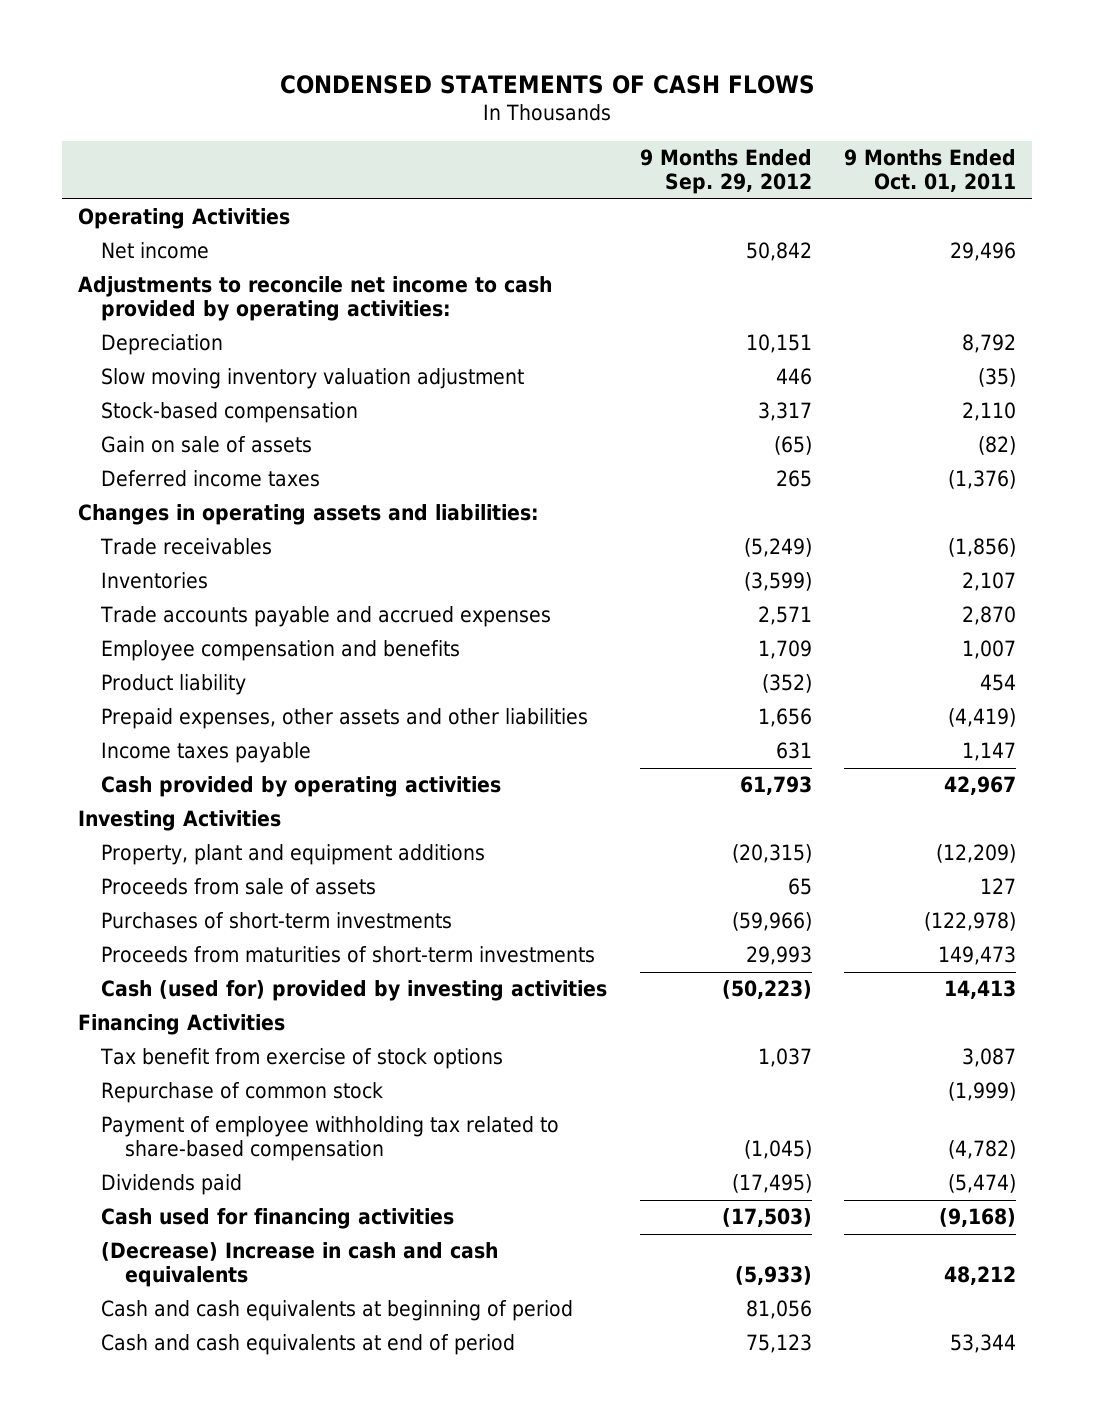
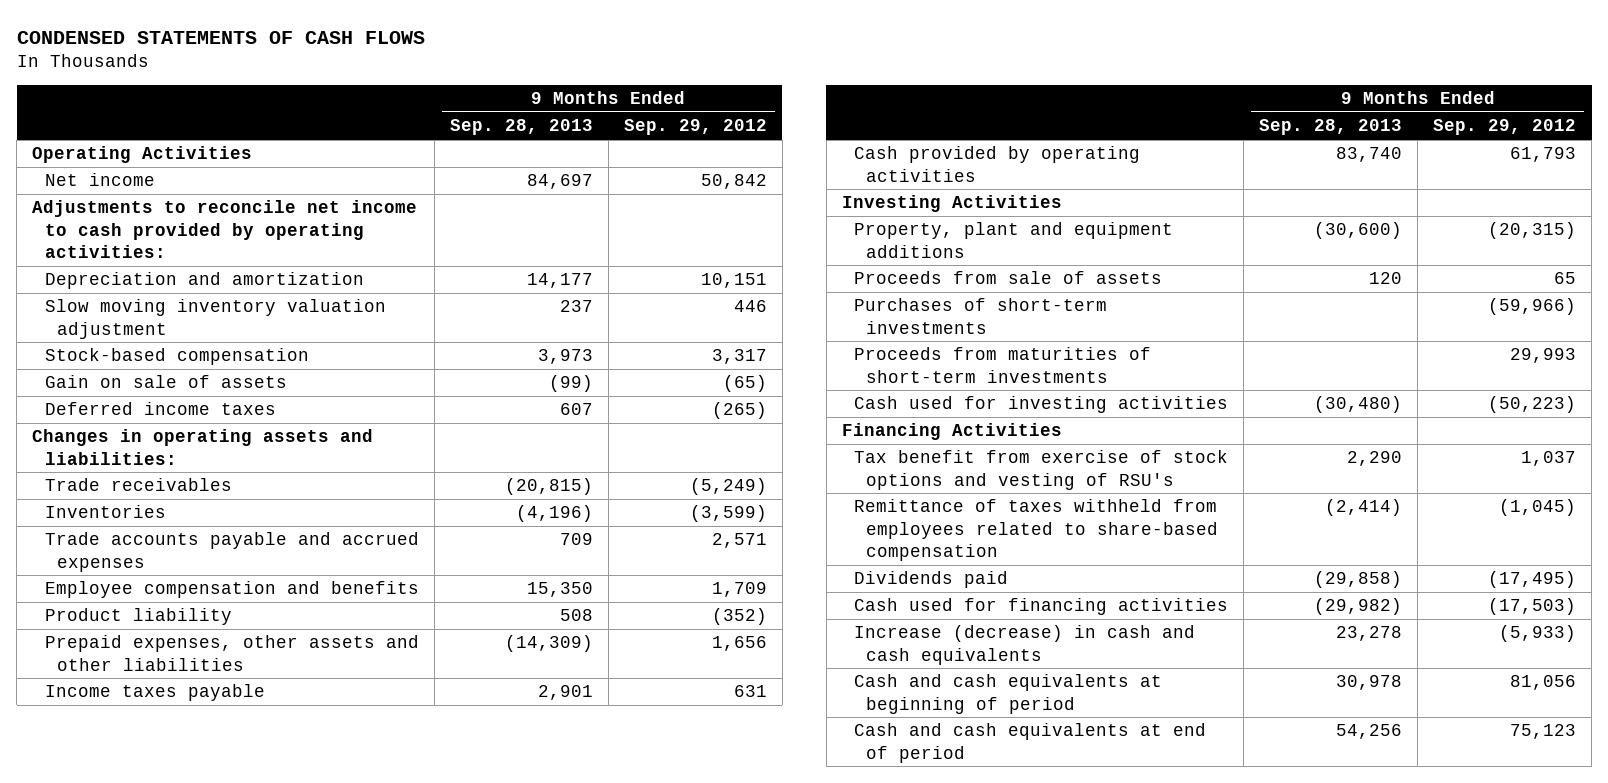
[843,148,1016,193] 9 Months Ended Oct. 01, 2011 -> none
none -> [449,119,593,136] Sep. 28, 2013
[101,334,224,356] Depreciation -> [44,272,364,290] Depreciation and amortization
[775,470,812,488] 265 -> [711,402,767,420] (265)
[101,980,608,1002] Cash (used for) provided by investing activities -> [854,396,1229,414] Cash used for investing activities
[101,1082,384,1104] Repurchase of common stock -> none
[100,1048,504,1070] Tax benefit from exercise of stock options -> [854,450,1229,490] Tax benefit from exercise of stock options and vesting of RSU's
[101,1116,560,1162] Payment of employee withholding tax related to share-based compensation -> [854,499,1219,561] Remittance of taxes withheld from employees related to share-based compensation
[101,1242,499,1288] (Decrease) Increase in cash and cash equivalents -> [854,625,1196,665] Increase (decrease) in cash and cash equivalents

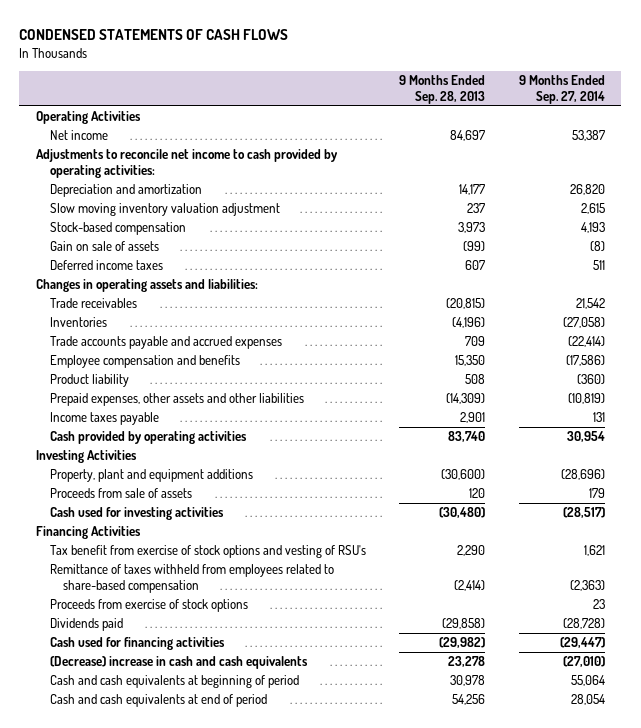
[623,119,767,136] Sep. 29, 2012 -> none
none -> [518,75,605,105] 9 Months Ended Sep. 27, 2014
[854,298,1108,334] Purchases of short-term investments -> none
[854,347,1152,383] Proceeds from maturities of short-term investments -> none
none -> [49,599,248,613] Proceeds from exercise of stock options
[854,625,1196,665] Increase (decrease) in cash and cash equivalents -> [49,656,308,670] (Decrease) increase in cash and cash equivalents

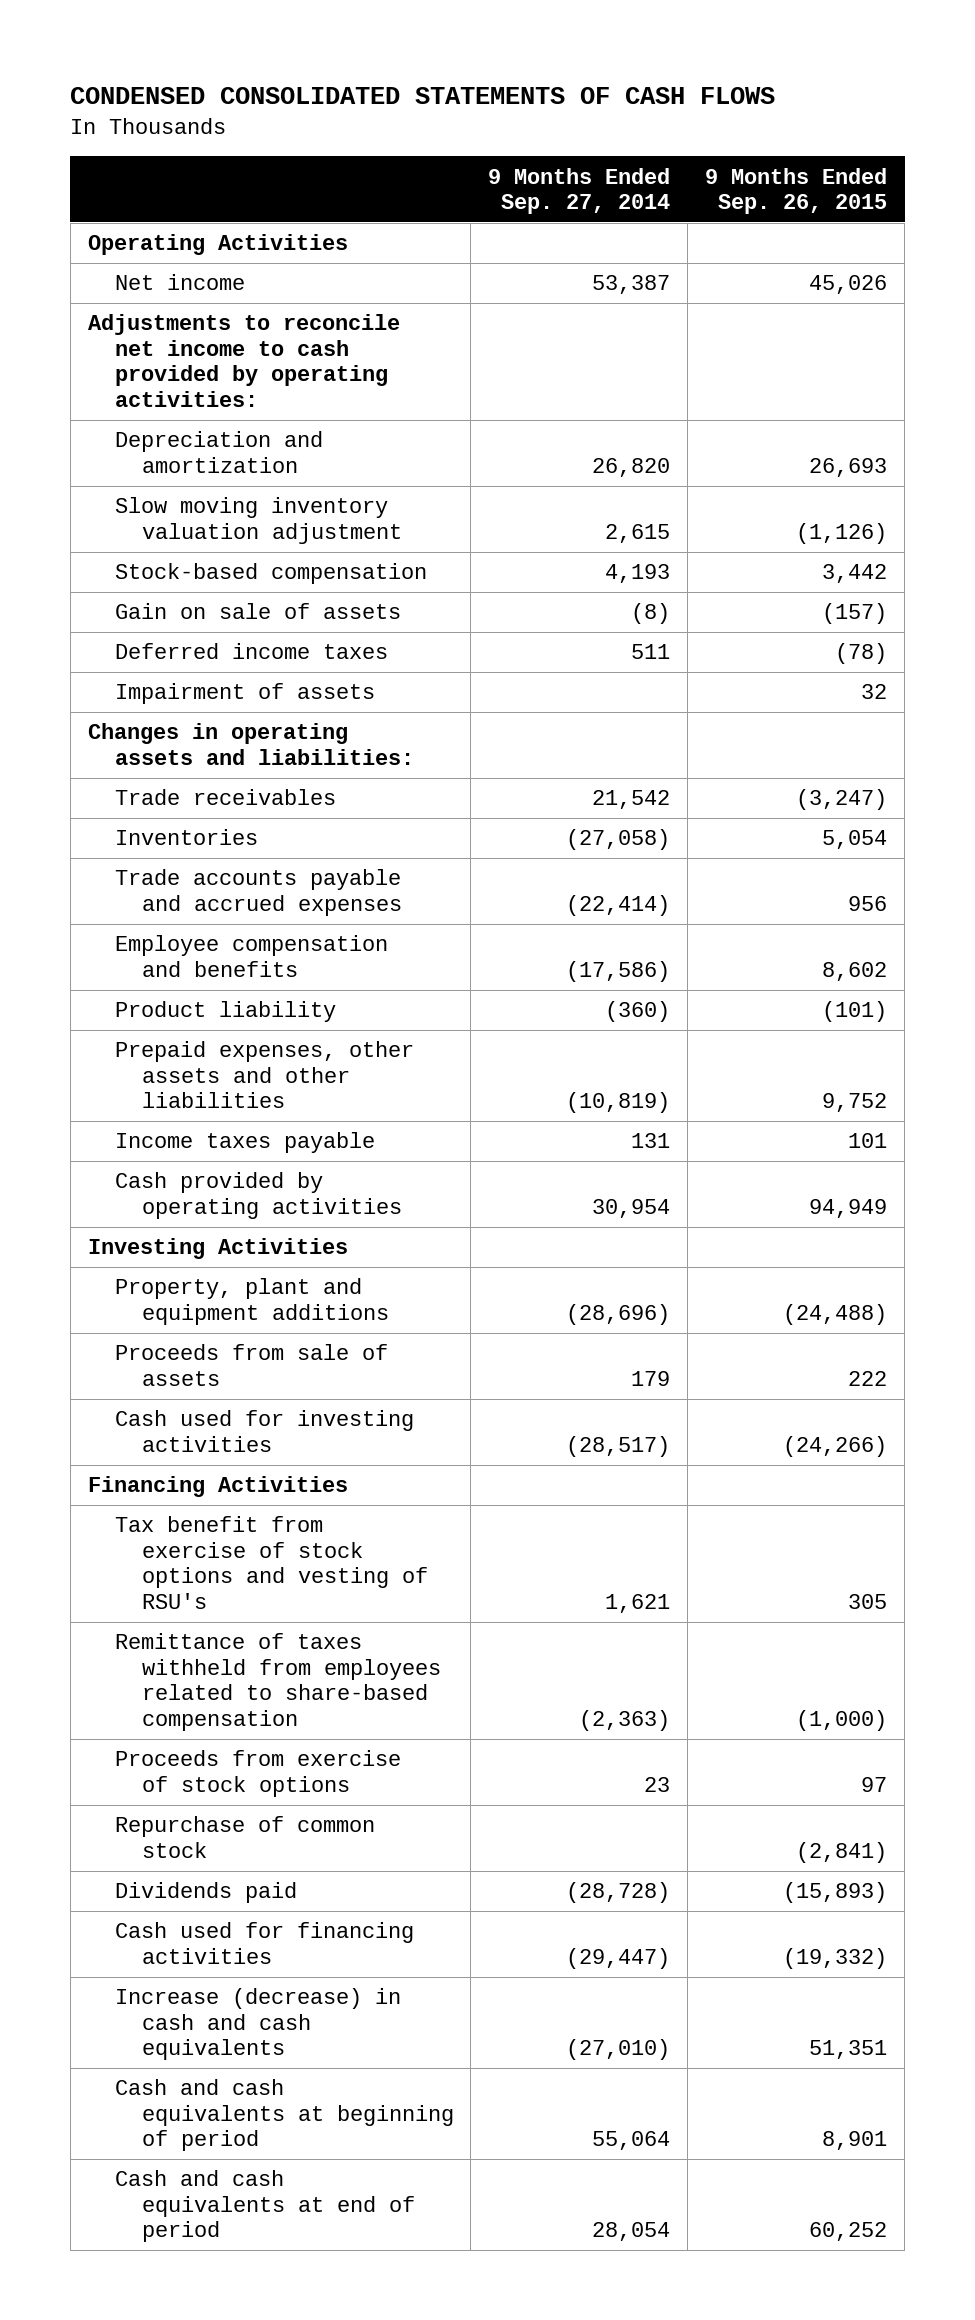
[19,28,289,40] CONDENSED STATEMENTS OF CASH FLOWS -> [70,87,776,105] CONDENSED CONSOLIDATED STATEMENTS OF CASH FLOWS
[399,75,486,105] 9 Months Ended Sep. 28, 2013 -> none
none -> [705,167,888,215] 9 Months Ended Sep. 26, 2015
none -> [114,683,375,705] Impairment of assets
none -> [114,1816,375,1858] Repurchase of common stock
[49,656,308,670] (Decrease) increase in cash and cash equivalents -> [114,1988,401,2061] Increase (decrease) in cash and cash equivalents

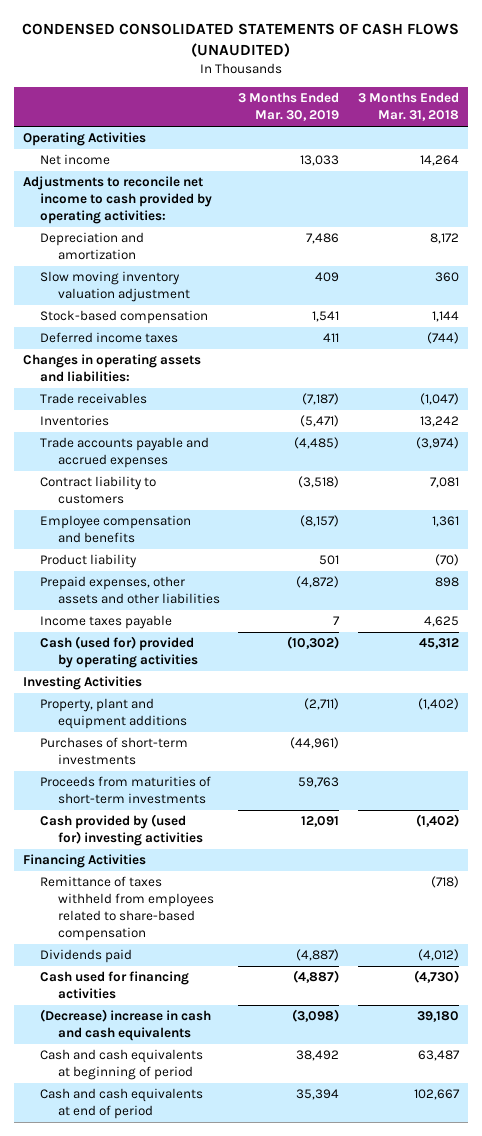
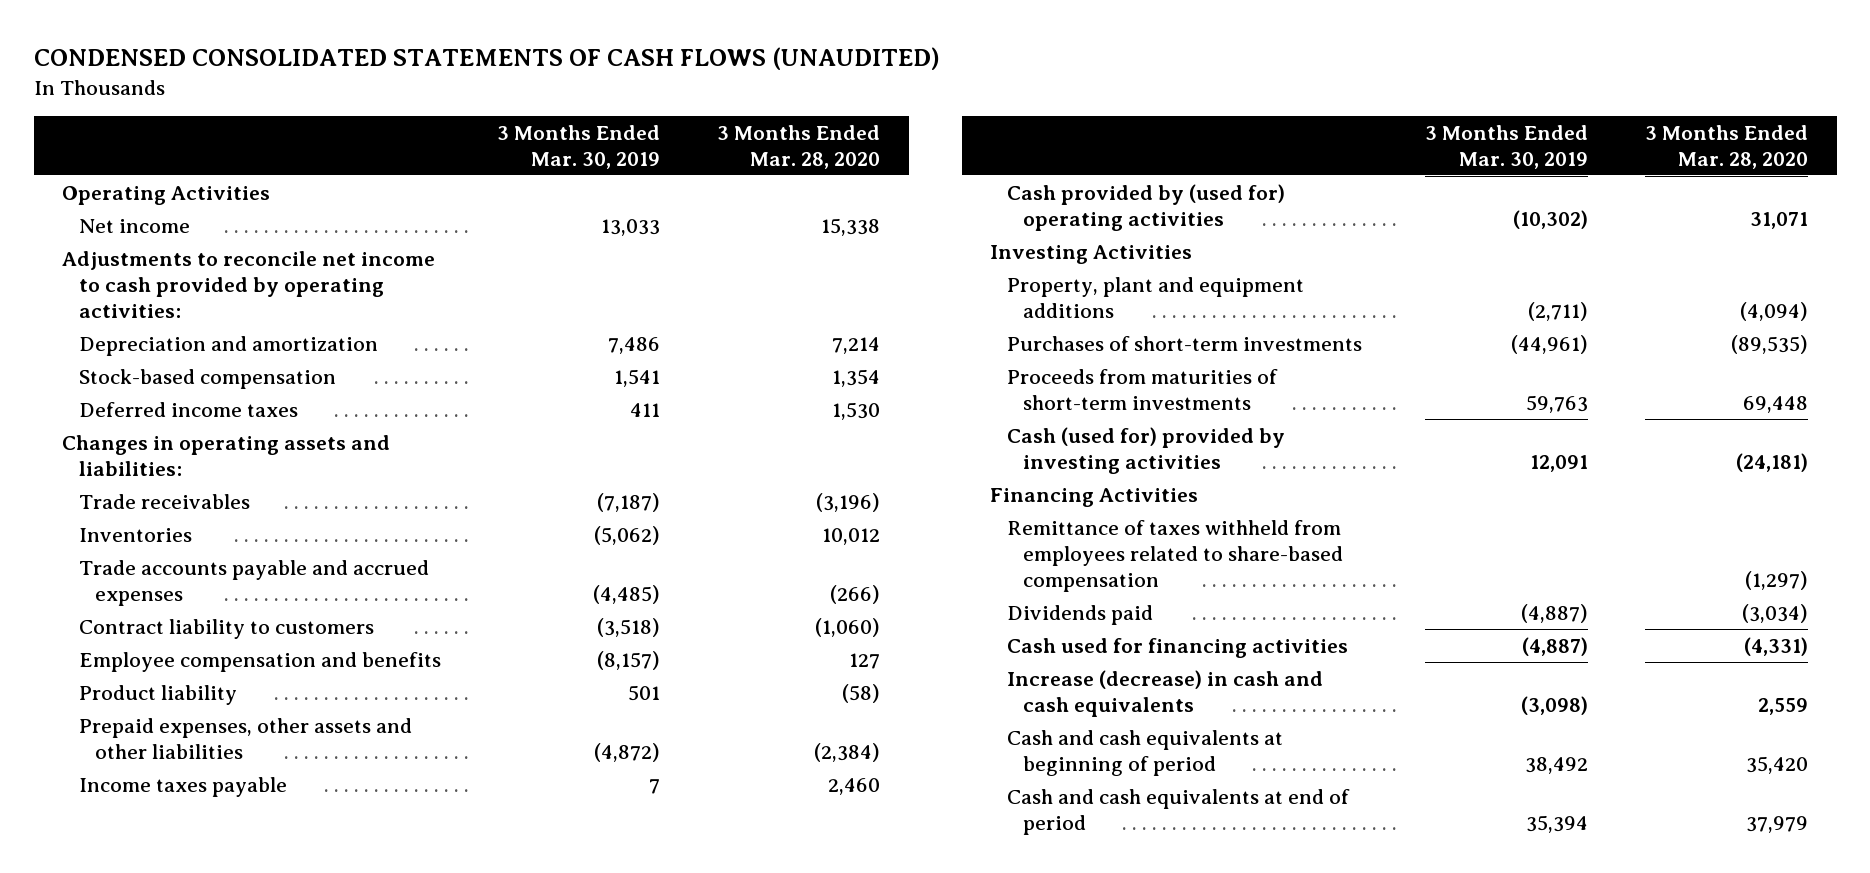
[357,92,459,122] 3 Months Ended Mar. 31, 2018 -> none
none -> [717,124,881,169] 3 Months Ended Mar. 28, 2020
[40,271,190,303] Slow moving inventory valuation adjustment -> none
[300,415,340,428] (5,471) -> [594,525,661,545] (5,062)
[40,636,198,669] Cash (used for) provided by operating activities -> [1006,183,1285,231] Cash provided by (used for) operating activities
[40,814,203,847] Cash provided by (used for) investing activities -> [1006,426,1285,474] Cash (used for) provided by investing activities
[40,1009,212,1042] (Decrease) increase in cash and cash equivalents -> [1006,669,1323,717] Increase (decrease) in cash and cash equivalents

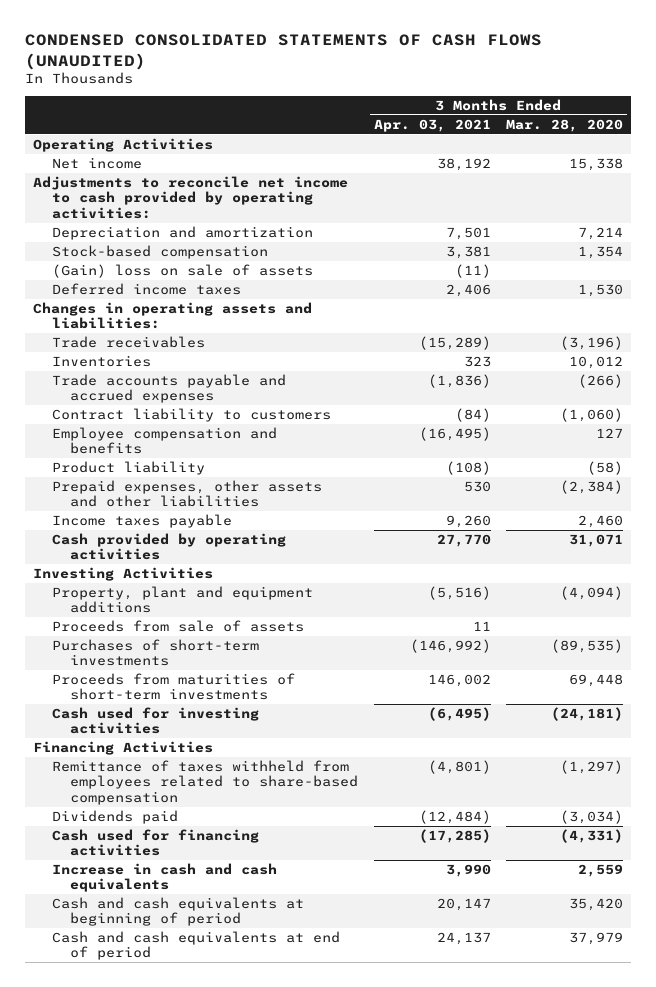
[497,124,661,169] 3 Months Ended Mar. 30, 2019 -> none
none -> [373,118,491,132] Apr. 03, 2021
none -> [51,263,313,278] (Gain) loss on sale of assets
[1006,183,1285,231] Cash provided by (used for) operating activities -> [51,532,286,561] Cash provided by operating activities
none -> [51,619,304,632] Proceeds from sale of assets
[1006,426,1285,474] Cash (used for) provided by investing activities -> [51,706,259,735] Cash used for investing activities
[1006,669,1323,717] Increase (decrease) in cash and cash equivalents -> [51,862,277,893] Increase in cash and cash equivalents

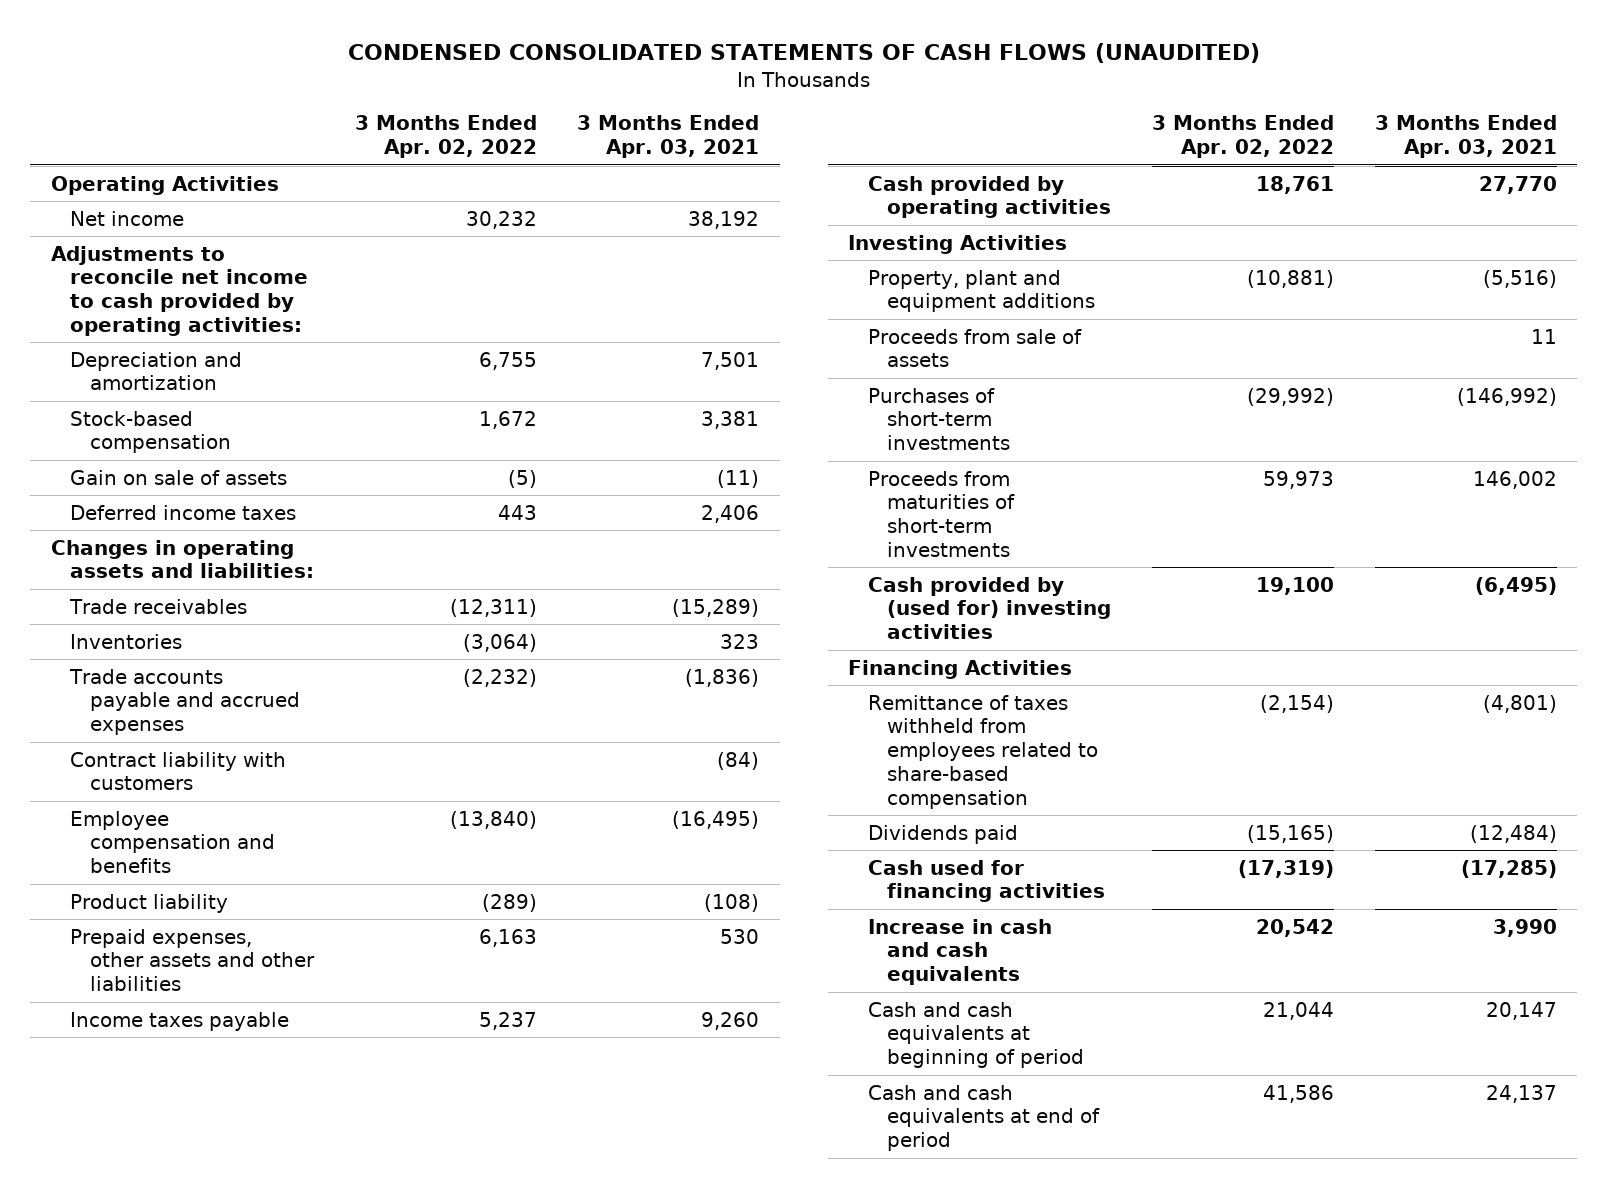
[506,118,624,132] Mar. 28, 2020 -> none
none -> [354,115,537,159] 3 Months Ended Apr. 02, 2022
[51,263,313,278] (Gain) loss on sale of assets -> [70,469,288,485] Gain on sale of assets
[51,407,331,422] Contract liability to customers -> [70,751,287,791] Contract liability with customers
[51,706,259,735] Cash used for investing activities -> [867,576,1112,640] Cash provided by (used for) investing activities

